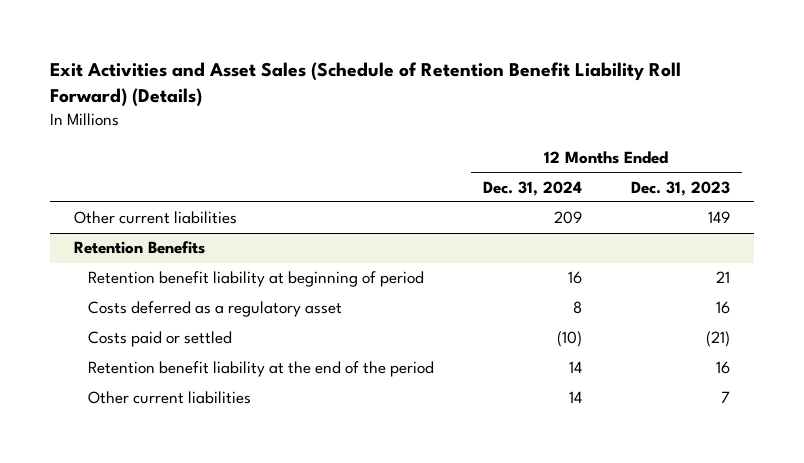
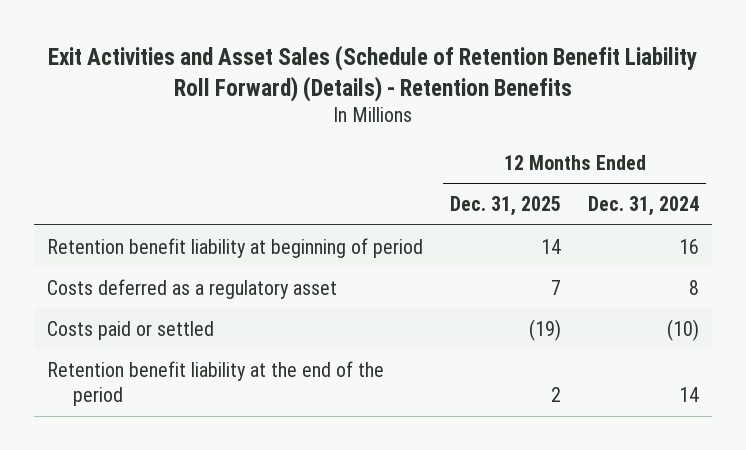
[49,61,681,108] Exit Activities and Asset Sales (Schedule of Retention Benefit Liability Roll Forward) (Details) -> [48,44,698,102] Exit Activities and Asset Sales (Schedule of Retention Benefit Liability Roll Forward) (Details) - Retention Benefits
[630,180,730,196] Dec. 31, 2023 -> none
none -> [450,196,562,217] Dec. 31, 2025
[73,211,237,225] Other current liabilities -> none
[73,241,205,255] Retention Benefits -> none
[88,391,252,405] Other current liabilities -> none

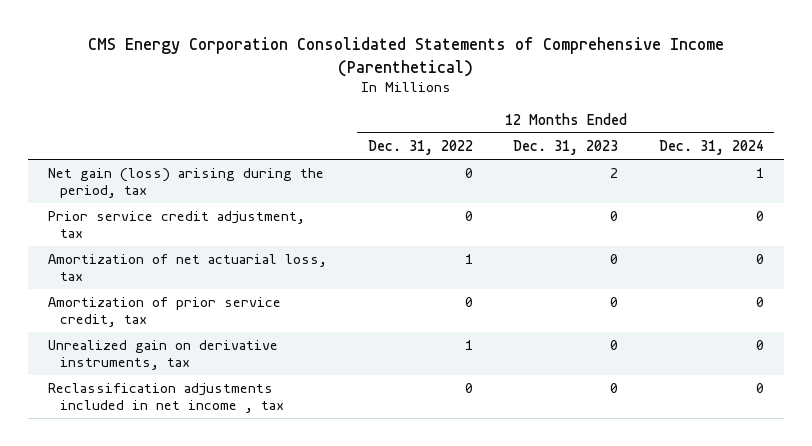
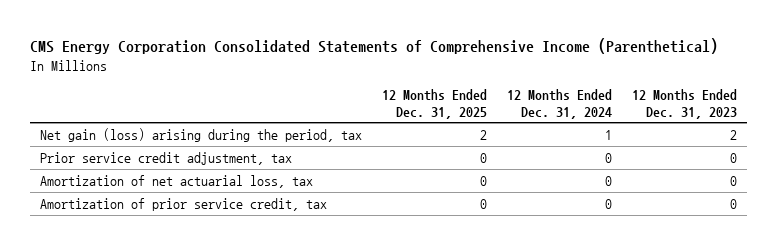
[367,140,473,156] Dec. 31, 2022 -> none
none -> [381,88,487,119] 12 Months Ended Dec. 31, 2025
[47,340,278,371] Unrealized gain on derivative instruments, tax -> none
[47,383,285,414] Reclassification adjustments included in net income , tax -> none

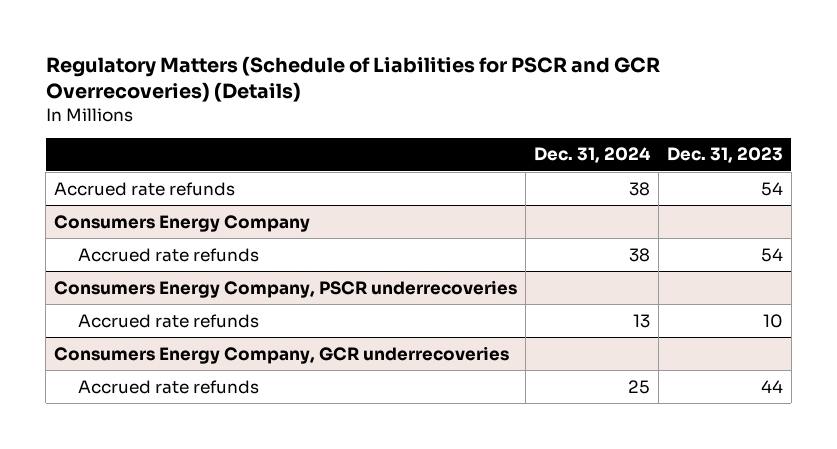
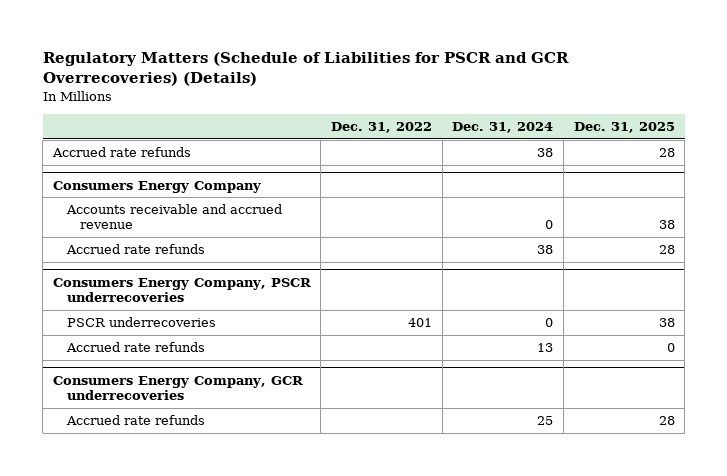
[666,147,783,164] Dec. 31, 2023 -> none
none -> [331,122,433,134] Dec. 31, 2022
none -> [573,122,675,134] Dec. 31, 2025
none -> [65,204,282,230] Accounts receivable and accrued revenue
none -> [66,317,216,328] PSCR underrecoveries

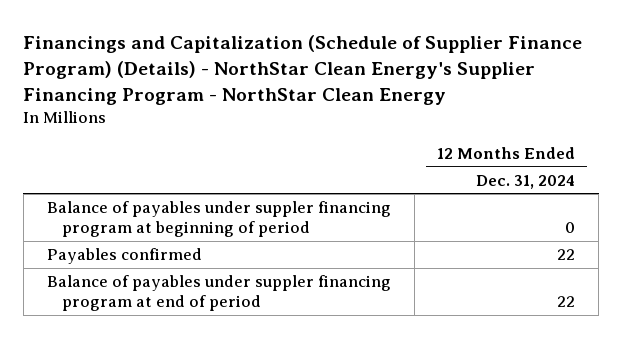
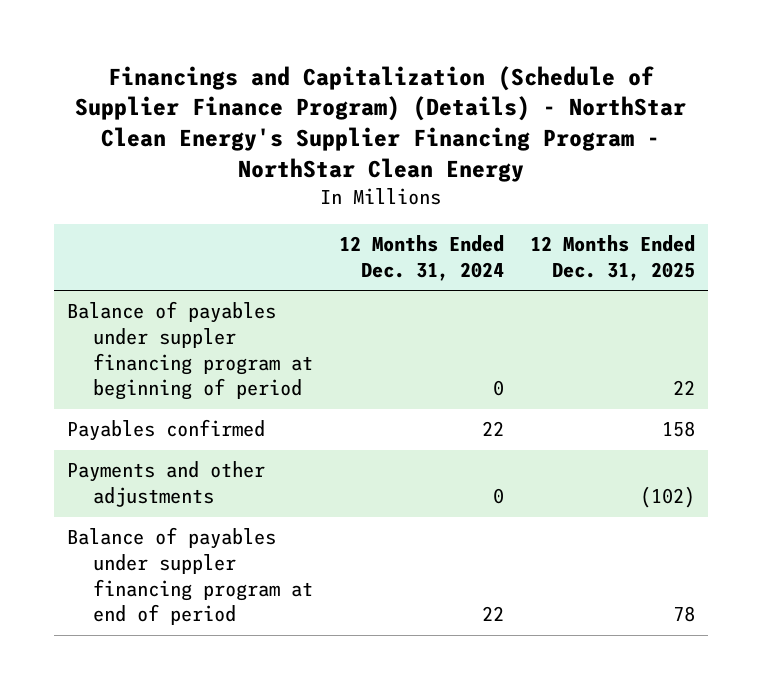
none -> [530,235,696,281] 12 Months Ended Dec. 31, 2025
none -> [66,461,265,508] Payments and other adjustments

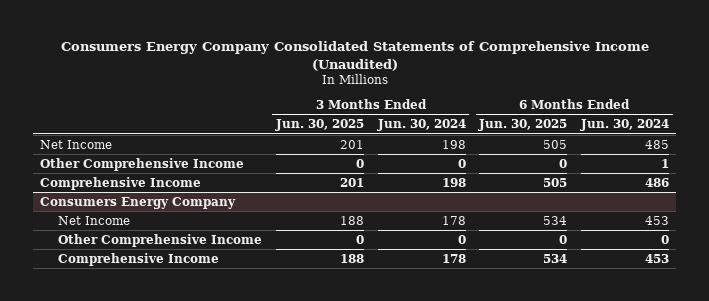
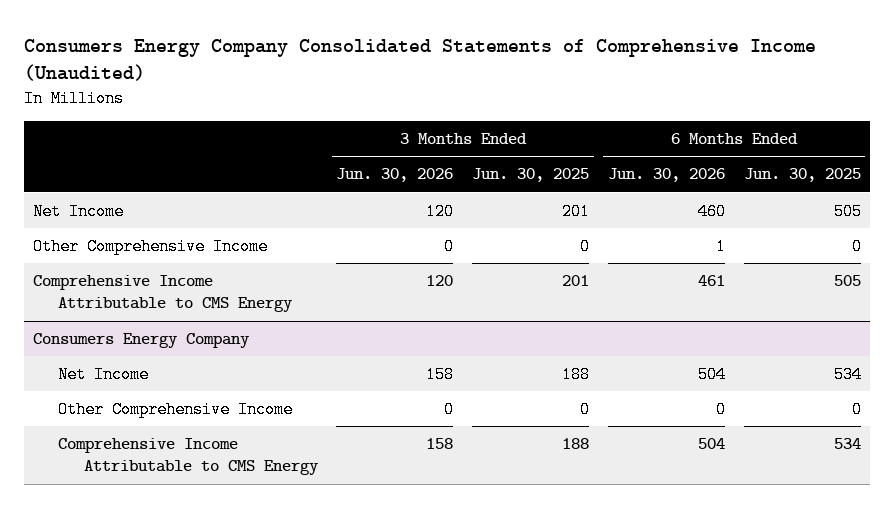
[376,119,466,132] Jun. 30, 2024 -> none
[580,119,670,132] Jun. 30, 2024 -> none
none -> [336,168,454,183] Jun. 30, 2026
none -> [607,168,725,183] Jun. 30, 2026
[39,176,201,190] Comprehensive Income -> [33,275,294,313] Comprehensive Income Attributable to CMS Energy
[57,252,219,266] Comprehensive Income -> [58,438,319,476] Comprehensive Income Attributable to CMS Energy

